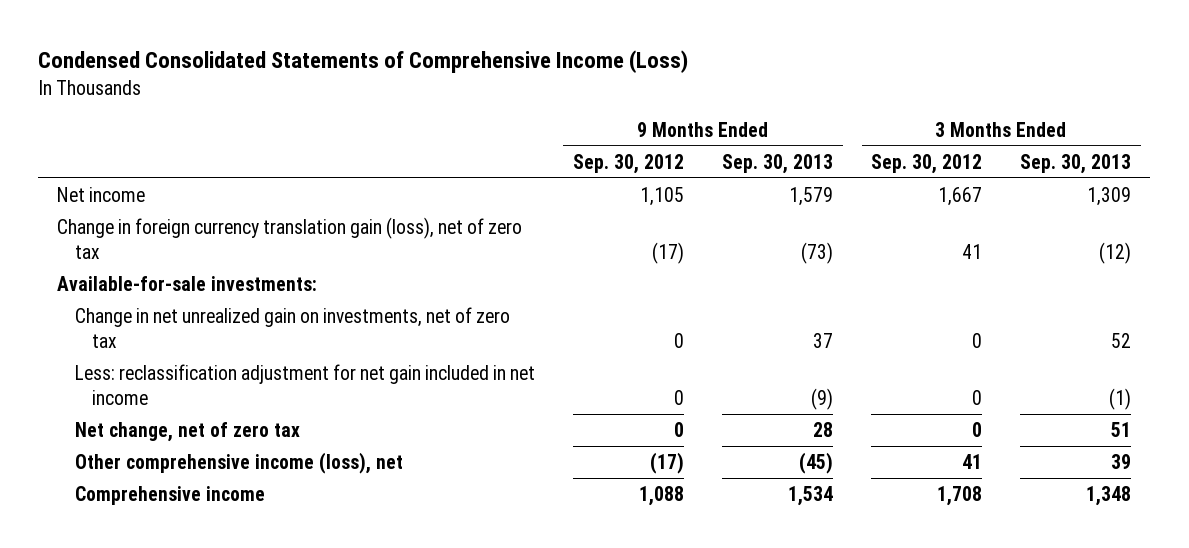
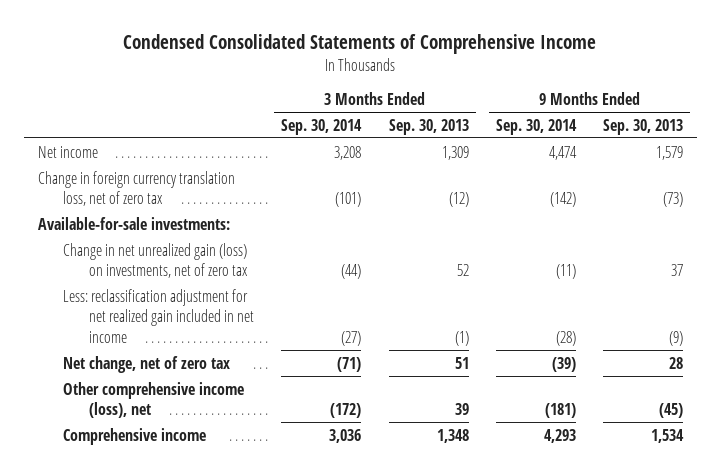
[38,50,689,74] Condensed Consolidated Statements of Comprehensive Income (Loss) -> [123,33,597,54] Condensed Consolidated Statements of Comprehensive Income
[572,153,684,174] Sep. 30, 2012 -> none
[871,153,983,174] Sep. 30, 2012 -> none
none -> [281,118,363,135] Sep. 30, 2014
none -> [496,118,578,135] Sep. 30, 2014
[57,216,523,260] Change in foreign currency translation gain (loss), net of zero tax -> [37,170,235,207] Change in foreign currency translation loss, net of zero tax
[74,306,510,349] Change in net unrealized gain on investments, net of zero tax -> [63,242,248,279] Change in net unrealized gain (loss) on investments, net of zero tax
[74,363,535,406] Less: reclassification adjustment for net gain included in net income -> [63,288,254,343] Less: reclassification adjustment for net realized gain included in net income

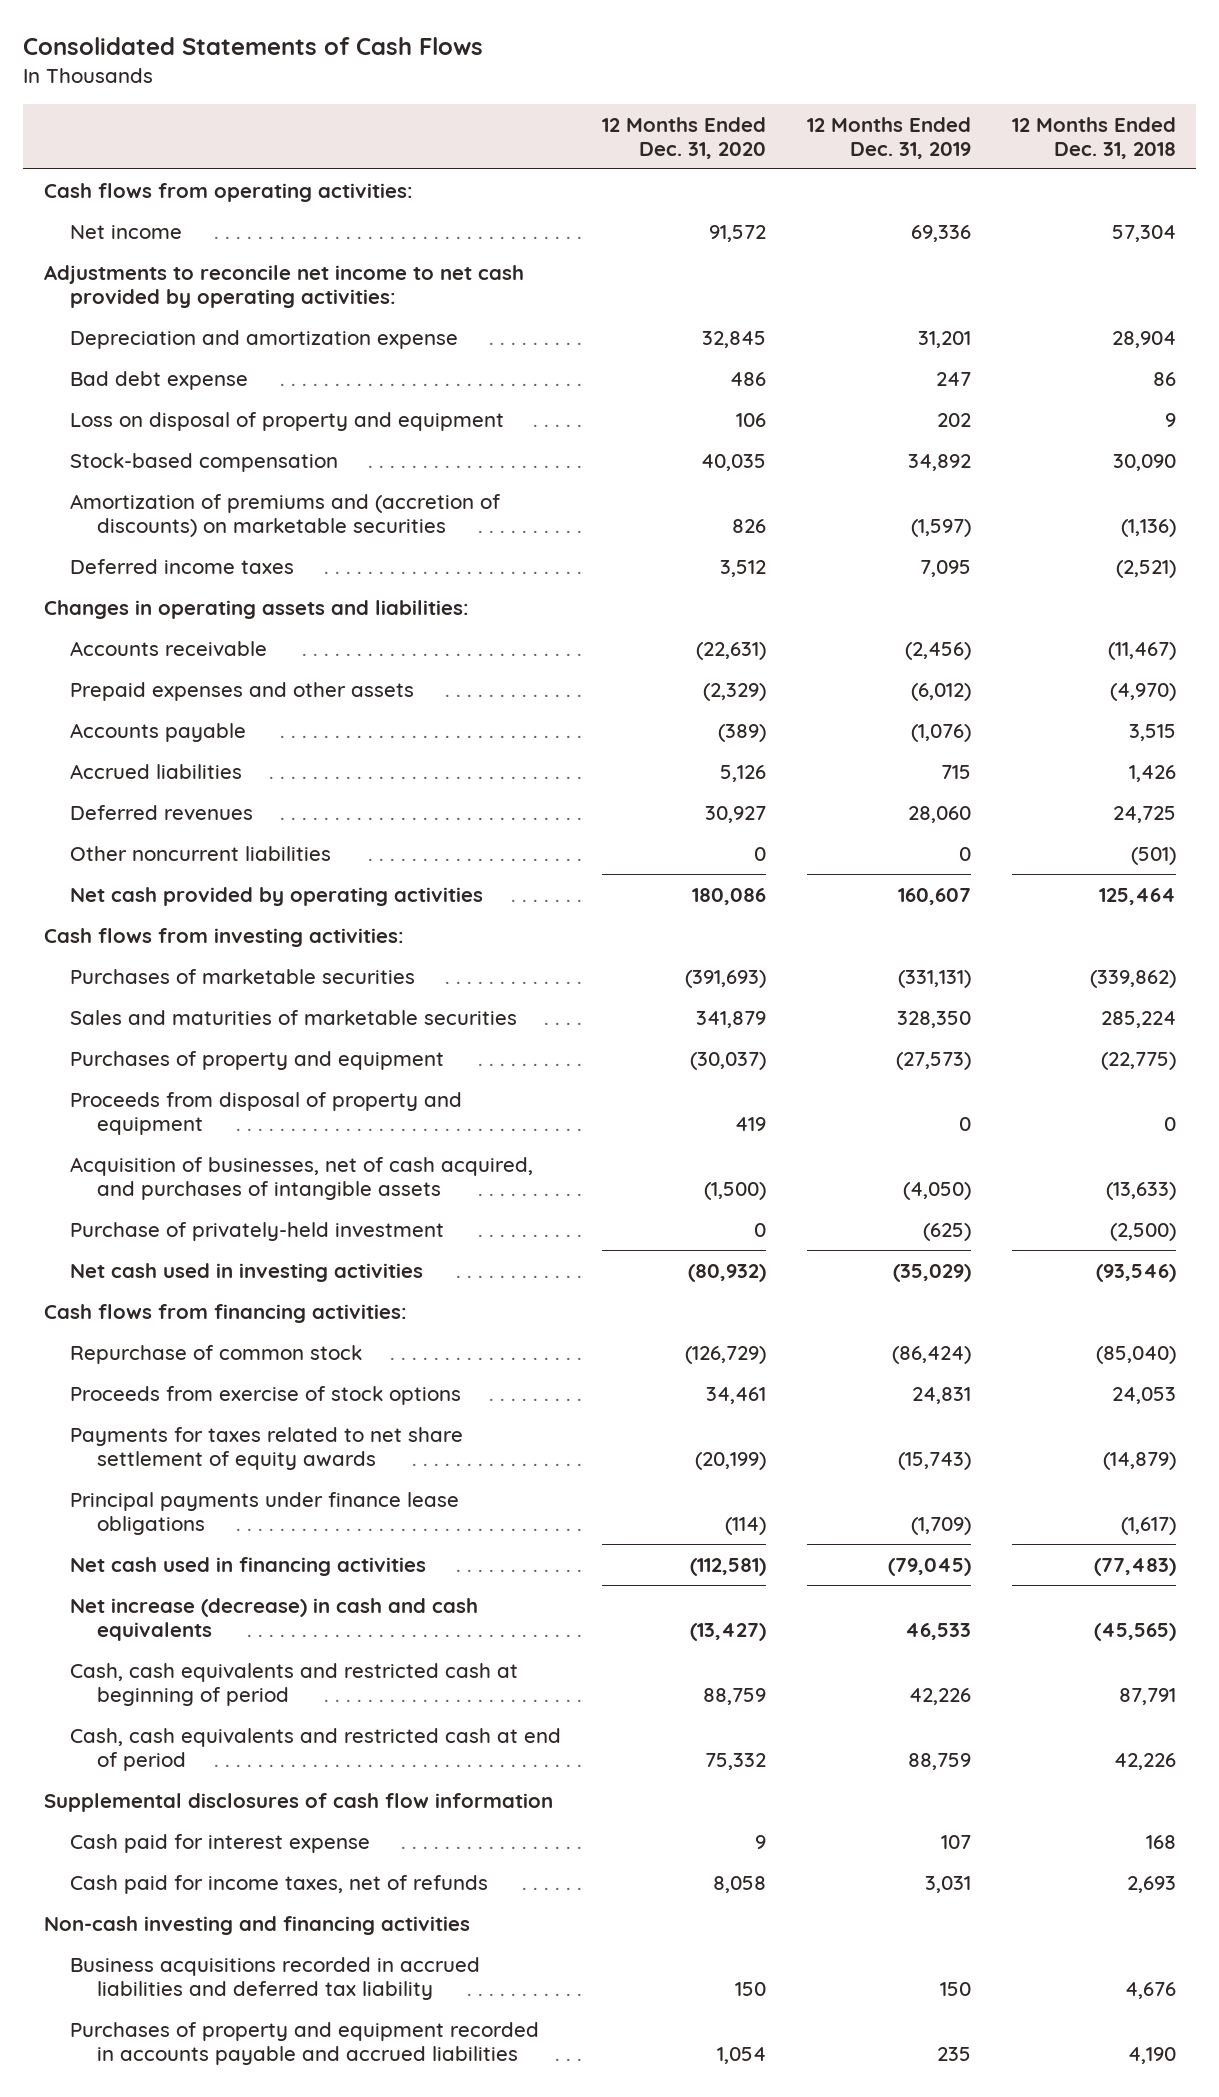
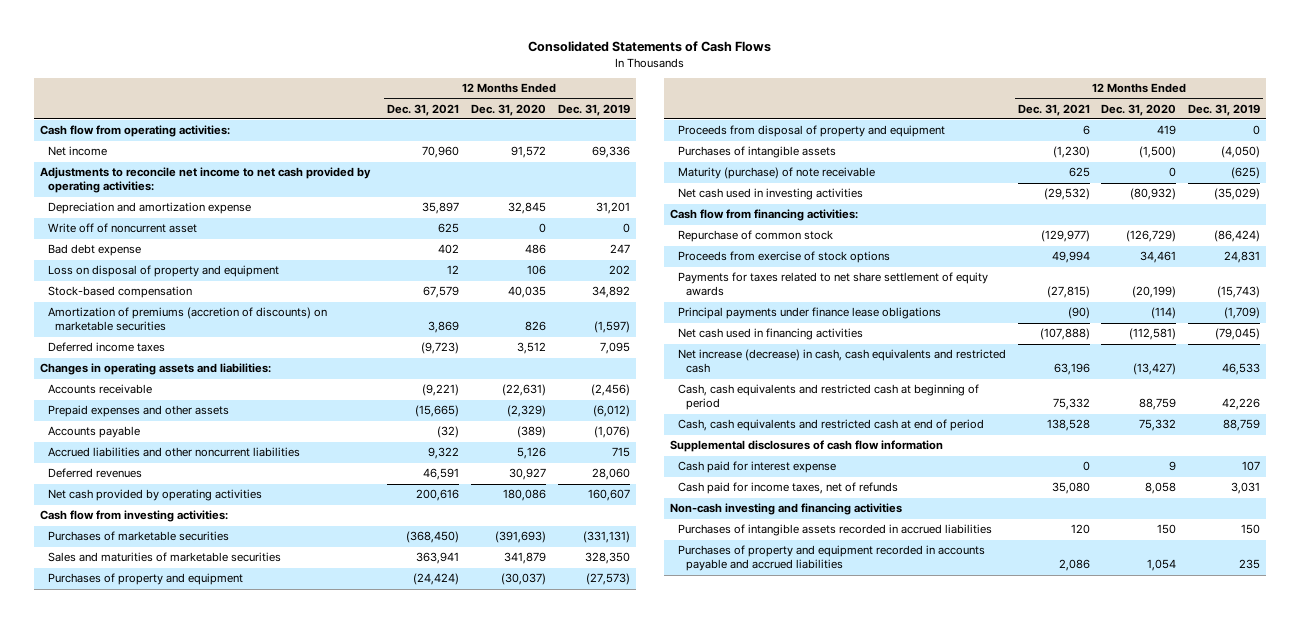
[1011,116,1176,160] 12 Months Ended Dec. 31, 2018 -> none
none -> [387,103,460,116] Dec. 31, 2021
[43,182,413,202] Cash flows from operating activities: -> [39,125,230,138] Cash flow from operating activities:
none -> [47,223,197,234] Write off of noncurrent asset
[70,493,502,538] Amortization of premiums and (accretion of discounts) on marketable securities -> [47,307,327,332] Amortization of premiums (accretion of discounts) on marketable securities
[70,763,243,779] Accrued liabilities -> [47,447,300,458] Accrued liabilities and other noncurrent liabilities
[70,845,332,861] Other noncurrent liabilities -> none
[43,927,404,947] Cash flows from investing activities: -> [39,510,228,523] Cash flow from investing activities:
[70,1156,534,1201] Acquisition of businesses, net of cash acquired, and purchases of intangible assets -> [677,146,836,159] Purchases of intangible assets
[70,1221,445,1241] Purchase of privately-held investment -> [677,167,875,180] Maturity (purchase) of note receivable
[43,1303,407,1323] Cash flows from financing activities: -> [669,209,858,222] Cash flow from financing activities:
[70,1597,479,1642] Net increase (decrease) in cash and cash equivalents -> [677,349,1006,374] Net increase (decrease) in cash, cash equivalents and restricted cash
[70,1956,481,2001] Business acquisitions recorded in accrued liabilities and deferred tax liability -> [677,524,992,537] Purchases of intangible assets recorded in accrued liabilities

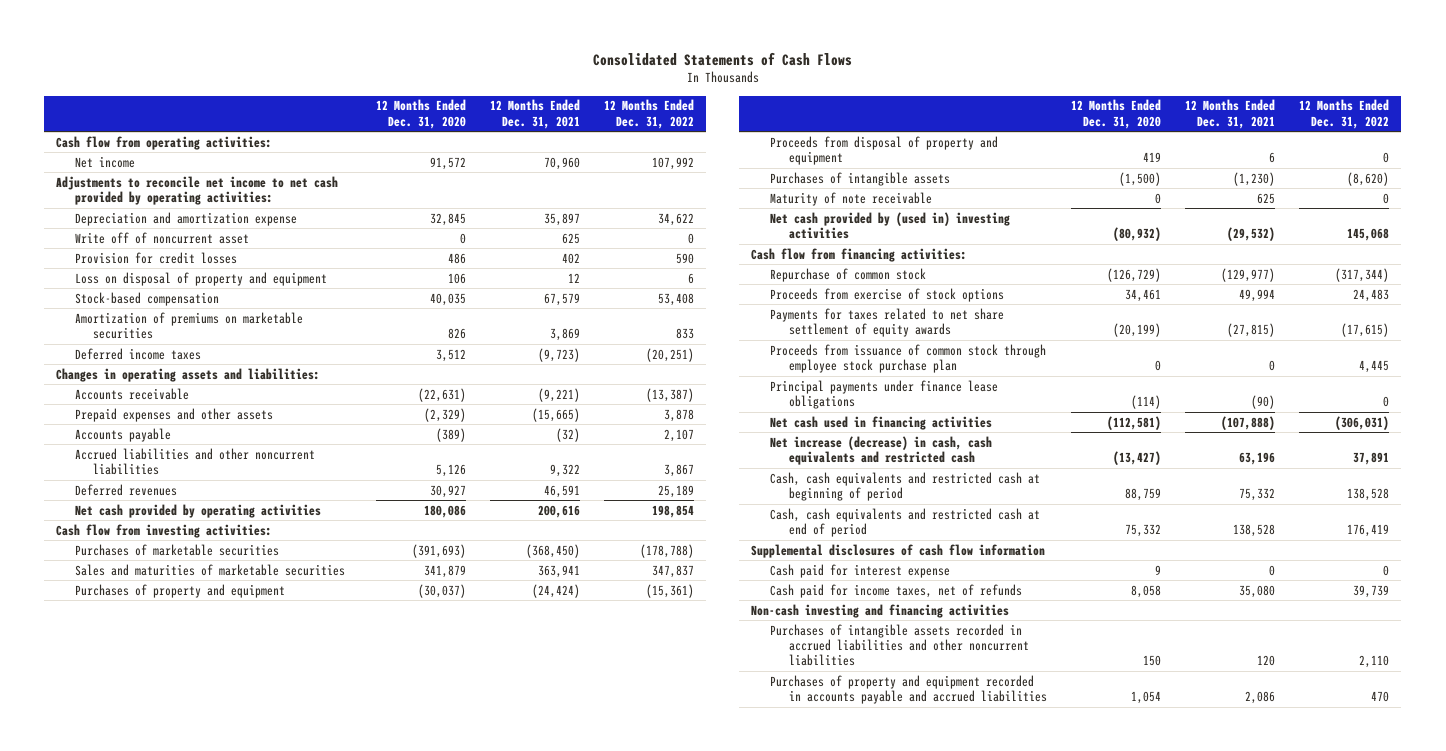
[557,103,630,116] Dec. 31, 2019 -> none
none -> [604,99,695,129] 12 Months Ended Dec. 31, 2022
[47,244,141,257] Bad debt expense -> [74,251,237,264] Provision for credit losses
[47,307,327,332] Amortization of premiums (accretion of discounts) on marketable securities -> [74,311,303,340] Amortization of premiums on marketable securities
[677,167,875,180] Maturity (purchase) of note receivable -> [769,191,932,206] Maturity of note receivable
[677,188,863,201] Net cash used in investing activities -> [769,211,1010,240] Net cash provided by (used in) investing activities
none -> [769,343,1046,374] Proceeds from issuance of common stock through employee stock purchase plan
[677,524,992,537] Purchases of intangible assets recorded in accrued liabilities -> [769,623,1029,667] Purchases of intangible assets recorded in accrued liabilities and other noncurrent liabilities

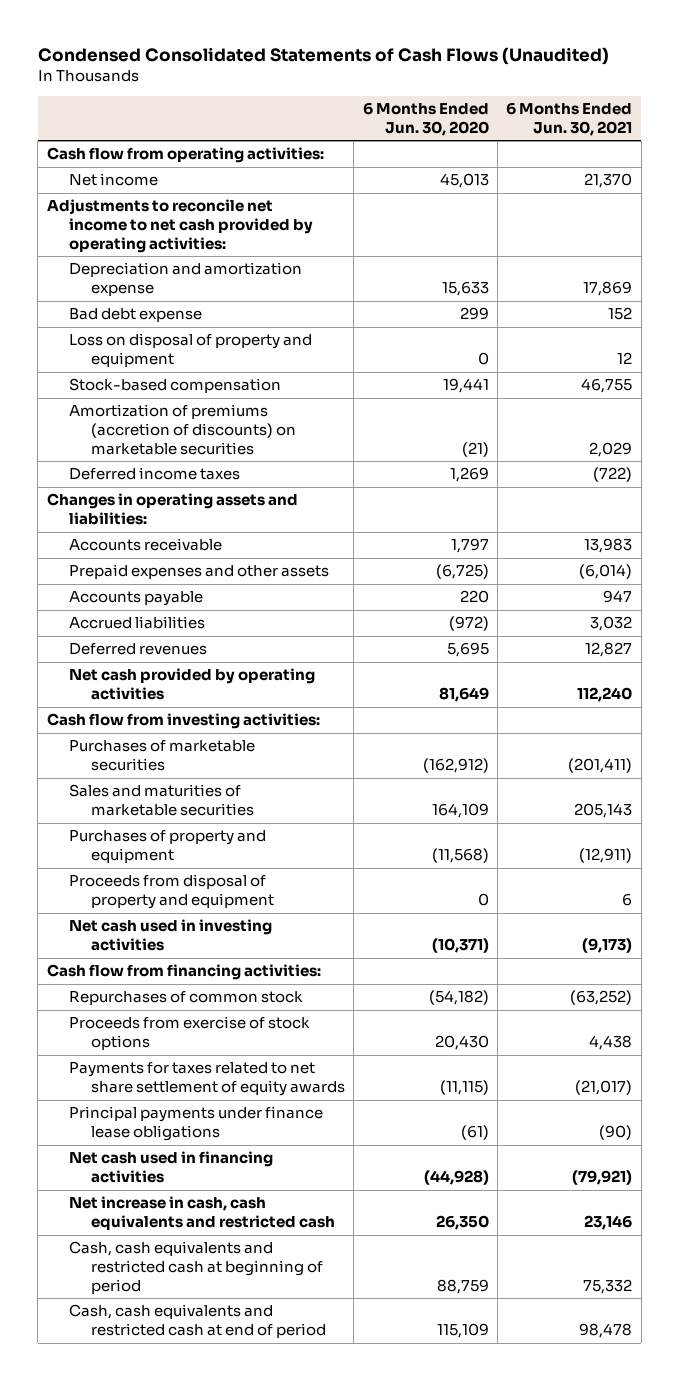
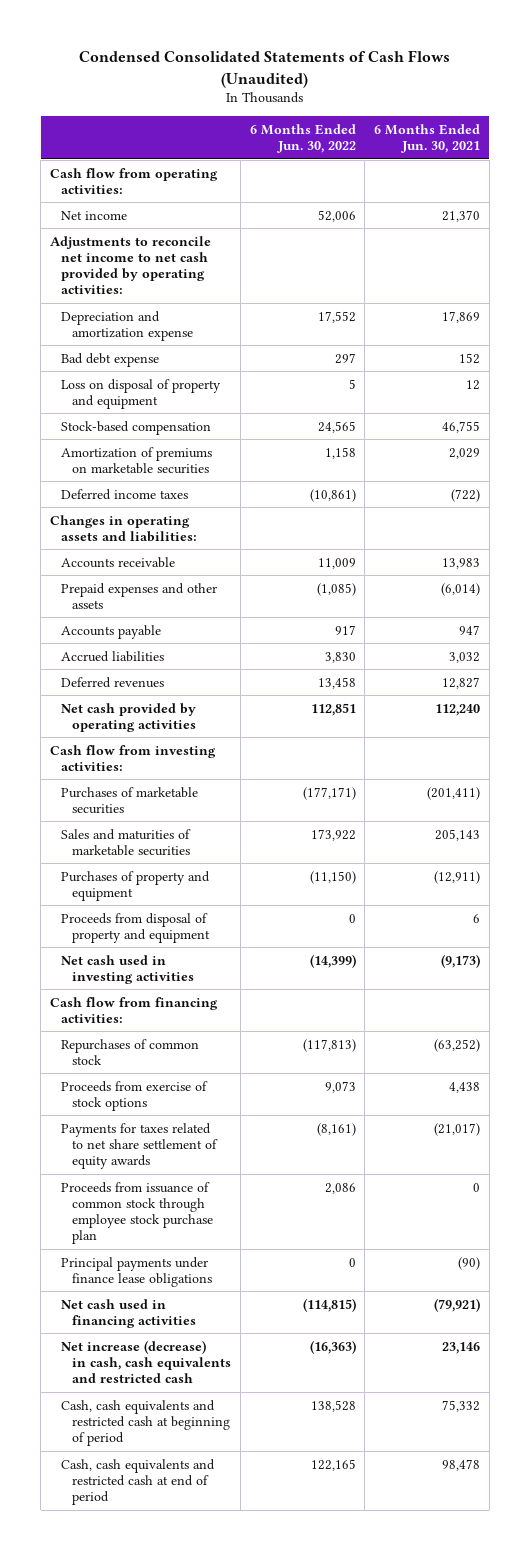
[362,102,489,136] 6 Months Ended Jun. 30, 2020 -> none
none -> [249,123,356,154] 6 Months Ended Jun. 30, 2022
[68,404,296,455] Amortization of premiums (accretion of discounts) on marketable securities -> [61,446,213,474] Amortization of premiums on marketable securities
none -> [61,1181,214,1245] Proceeds from issuance of common stock through employee stock purchase plan
[68,1196,335,1231] Net increase in cash, cash equivalents and restricted cash -> [61,1339,232,1384] Net increase (decrease) in cash, cash equivalents and restricted cash

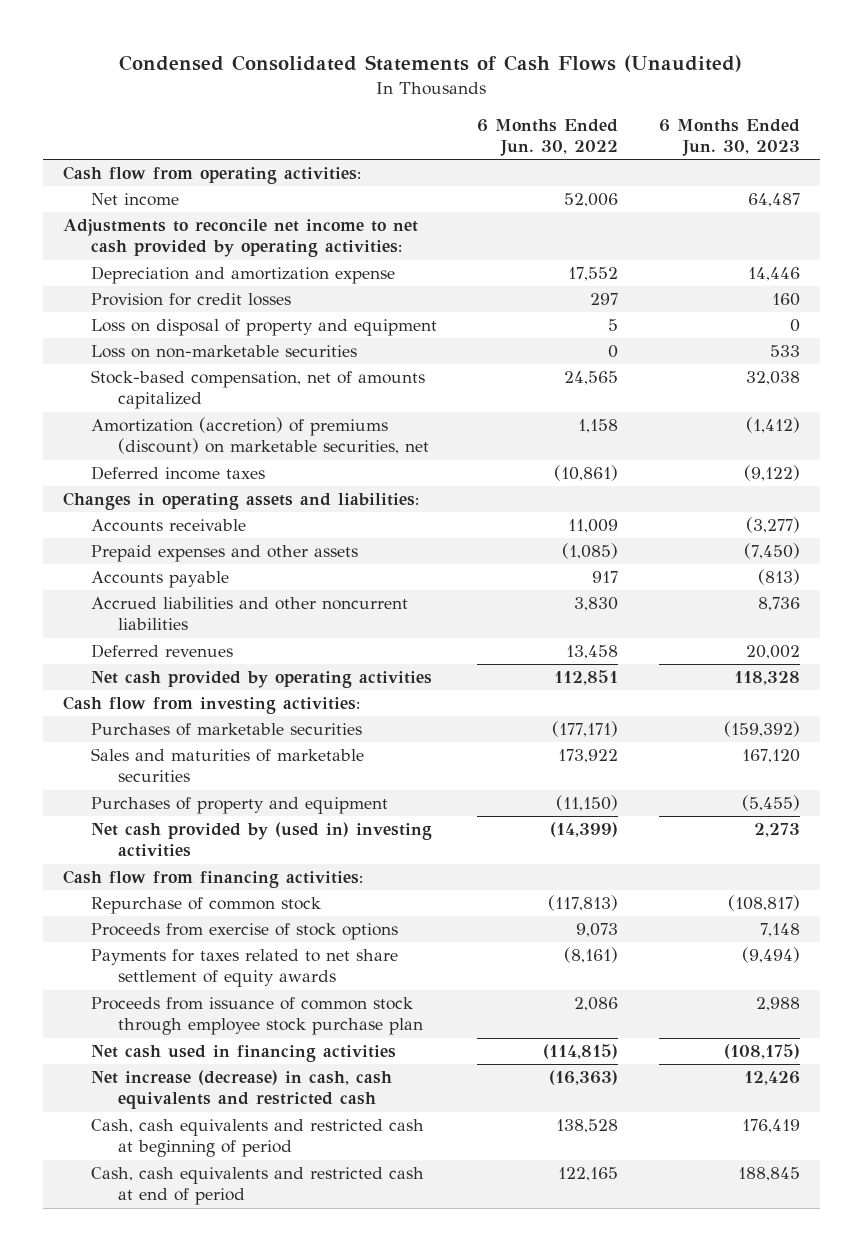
[373,123,480,154] 6 Months Ended Jun. 30, 2021 -> none
none -> [658,118,800,156] 6 Months Ended Jun. 30, 2023
[61,352,160,367] Bad debt expense -> [90,293,291,307] Provision for credit losses
none -> [90,345,357,359] Loss on non-marketable securities
[61,420,212,435] Stock-based compensation -> [90,370,425,410] Stock-based compensation, net of amounts capitalized
[61,446,213,474] Amortization of premiums on marketable securities -> [90,417,430,455] Amortization (accretion) of premiums (discount) on marketable securities, net
[61,650,165,662] Accrued liabilities -> [90,597,408,631] Accrued liabilities and other noncurrent liabilities
[61,912,211,943] Proceeds from disposal of property and equipment -> none
[61,954,195,984] Net cash used in investing activities -> [90,822,432,858] Net cash provided by (used in) investing activities
[61,1038,200,1065] Repurchases of common stock -> [90,897,321,915] Repurchase of common stock
[61,1256,213,1287] Principal payments under finance lease obligations -> none

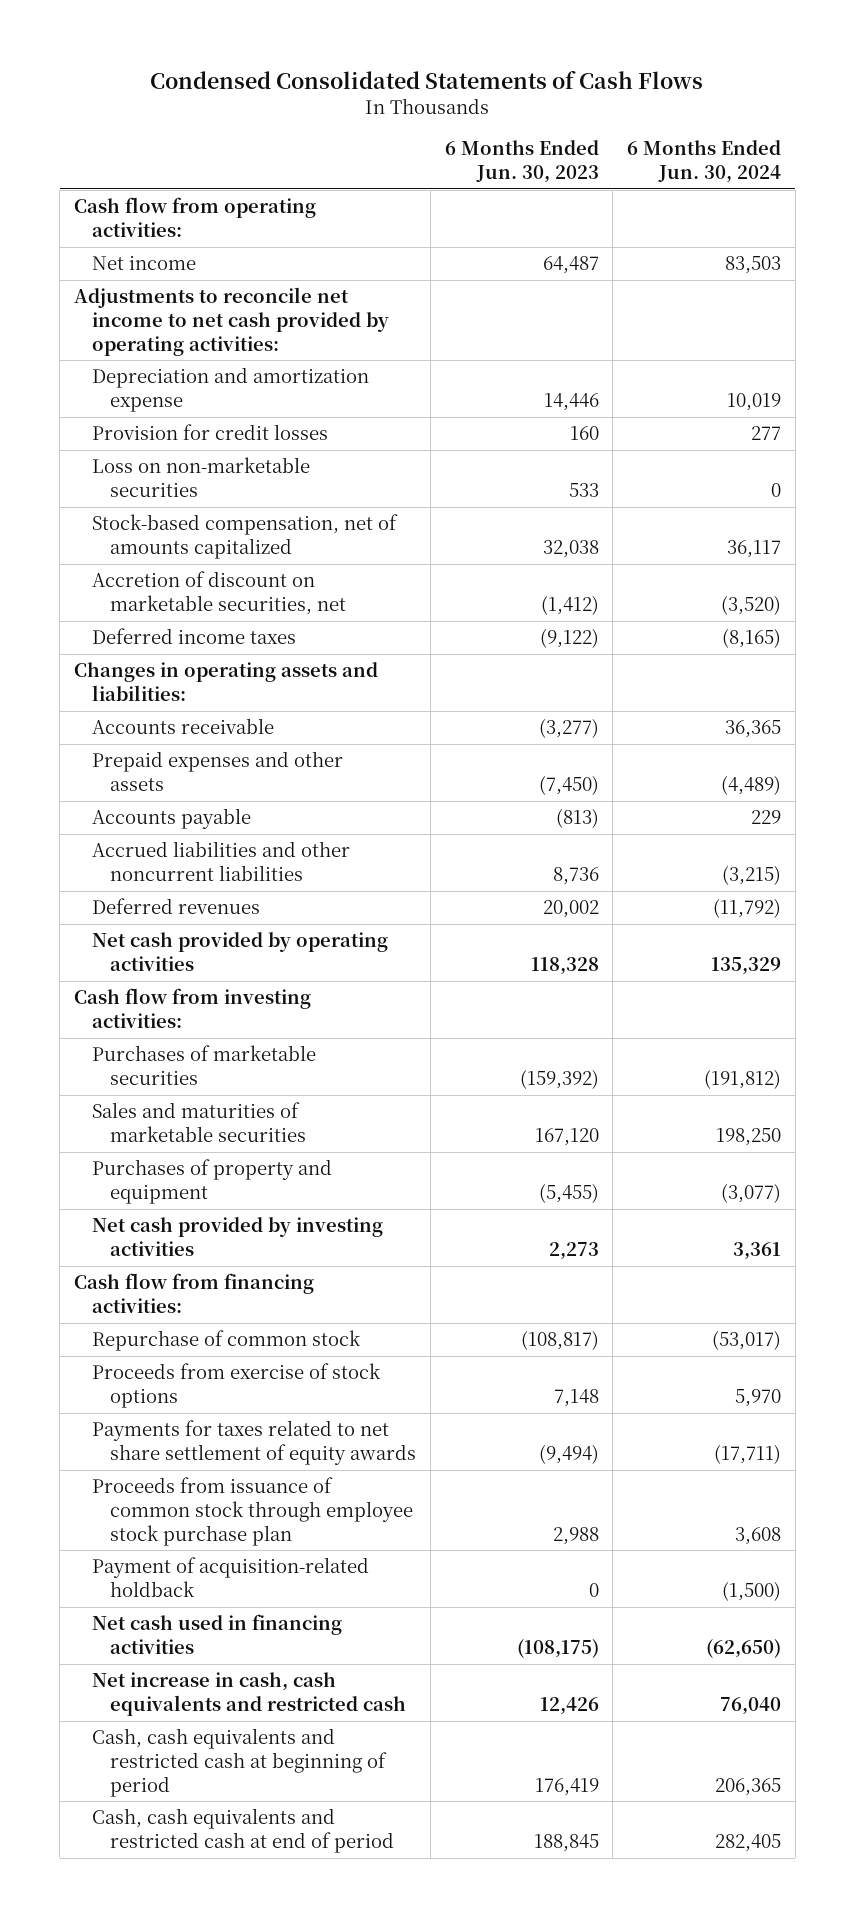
[119,55,743,73] Condensed Consolidated Statements of Cash Flows (Unaudited) -> [150,70,704,89] Condensed Consolidated Statements of Cash Flows
[477,118,619,156] 6 Months Ended Jun. 30, 2022 -> none
none -> [626,140,781,184] 6 Months Ended Jun. 30, 2024
[90,319,437,337] Loss on disposal of property and equipment -> none
[90,417,430,455] Amortization (accretion) of premiums (discount) on marketable securities, net -> [92,571,347,615] Accretion of discount on marketable securities, net
[90,822,432,858] Net cash provided by (used in) investing activities -> [92,1217,384,1256] Net cash provided by investing activities
none -> [92,1557,370,1597] Payment of acquisition-related holdback
[90,1070,392,1110] Net increase (decrease) in cash, cash equivalents and restricted cash -> [92,1672,407,1716] Net increase in cash, cash equivalents and restricted cash

